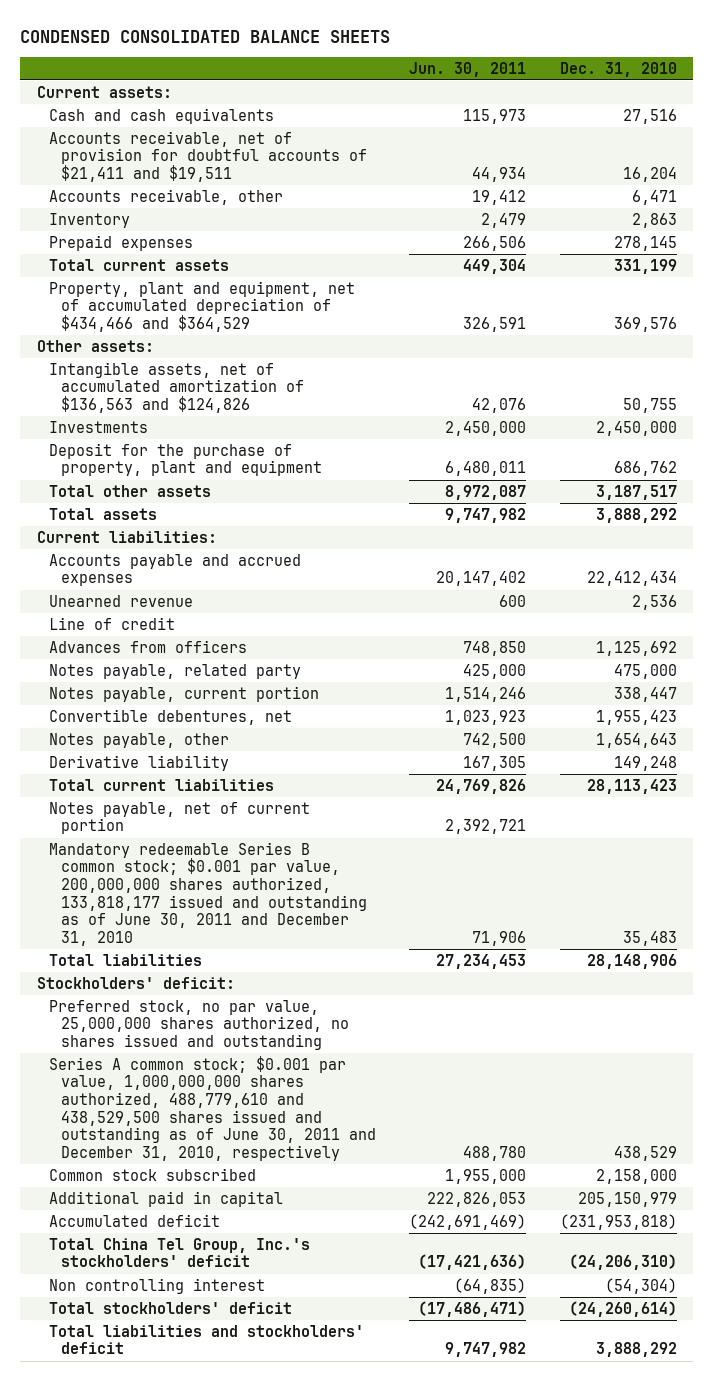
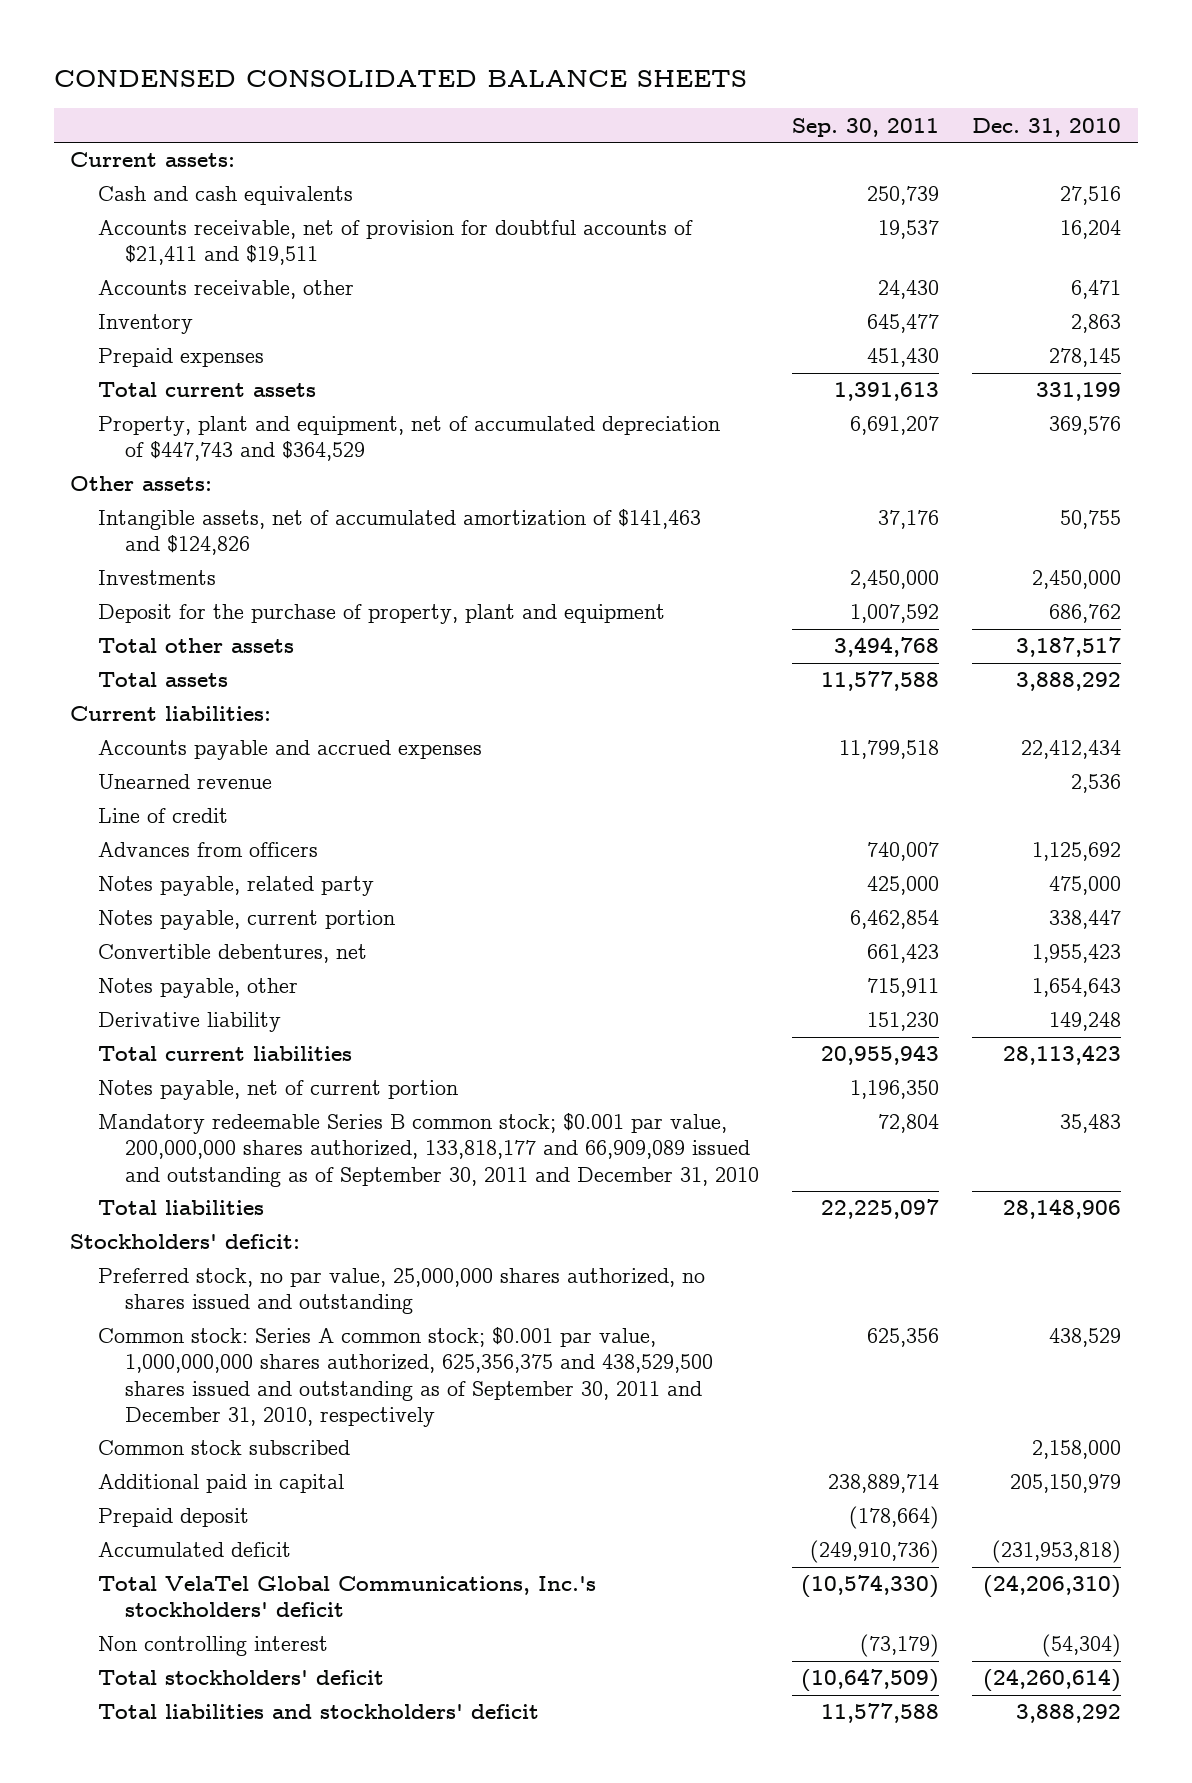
[409,61,527,77] Jun. 30, 2011 -> none
none -> [792,117,940,137] Sep. 30, 2011
[48,280,355,333] Property, plant and equipment, net of accumulated depreciation of $434,466 and $364,529 -> [97,416,720,462] Property, plant and equipment, net of accumulated depreciation of $447,743 and $364,529
[48,361,304,414] Intangible assets, net of accumulated amortization of $136,563 and $124,826 -> [97,509,701,556] Intangible assets, net of accumulated amortization of $141,463 and $124,826
[48,841,367,947] Mandatory redeemable Series B common stock; $0.001 par value, 200,000,000 shares authorized, 133,818,177 issued and outstanding as of June 30, 2011 and December 31, 2010 -> [97,1113,760,1187] Mandatory redeemable Series B common stock; $0.001 par value, 200,000,000 shares authorized, 133,818,177 and 66,909,089 issued and outstanding as of September 30, 2011 and December 31, 2010
[48,1055,376,1162] Series A common stock; $0.001 par value, 1,000,000,000 shares authorized, 488,779,610 and 438,529,500 shares issued and outstanding as of June 30, 2011 and December 31, 2010, respectively -> [97,1327,714,1427] Common stock: Series A common stock; $0.001 par value, 1,000,000,000 shares authorized, 625,356,375 and 438,529,500 shares issued and outstanding as of September 30, 2011 and December 31, 2010, respectively
none -> [97,1508,249,1528] Prepaid deposit
[48,1237,310,1268] Total China Tel Group, Inc.'s stockholders' deficit -> [97,1576,596,1618] Total VelaTel Global Communications, Inc.'s stockholders' deficit

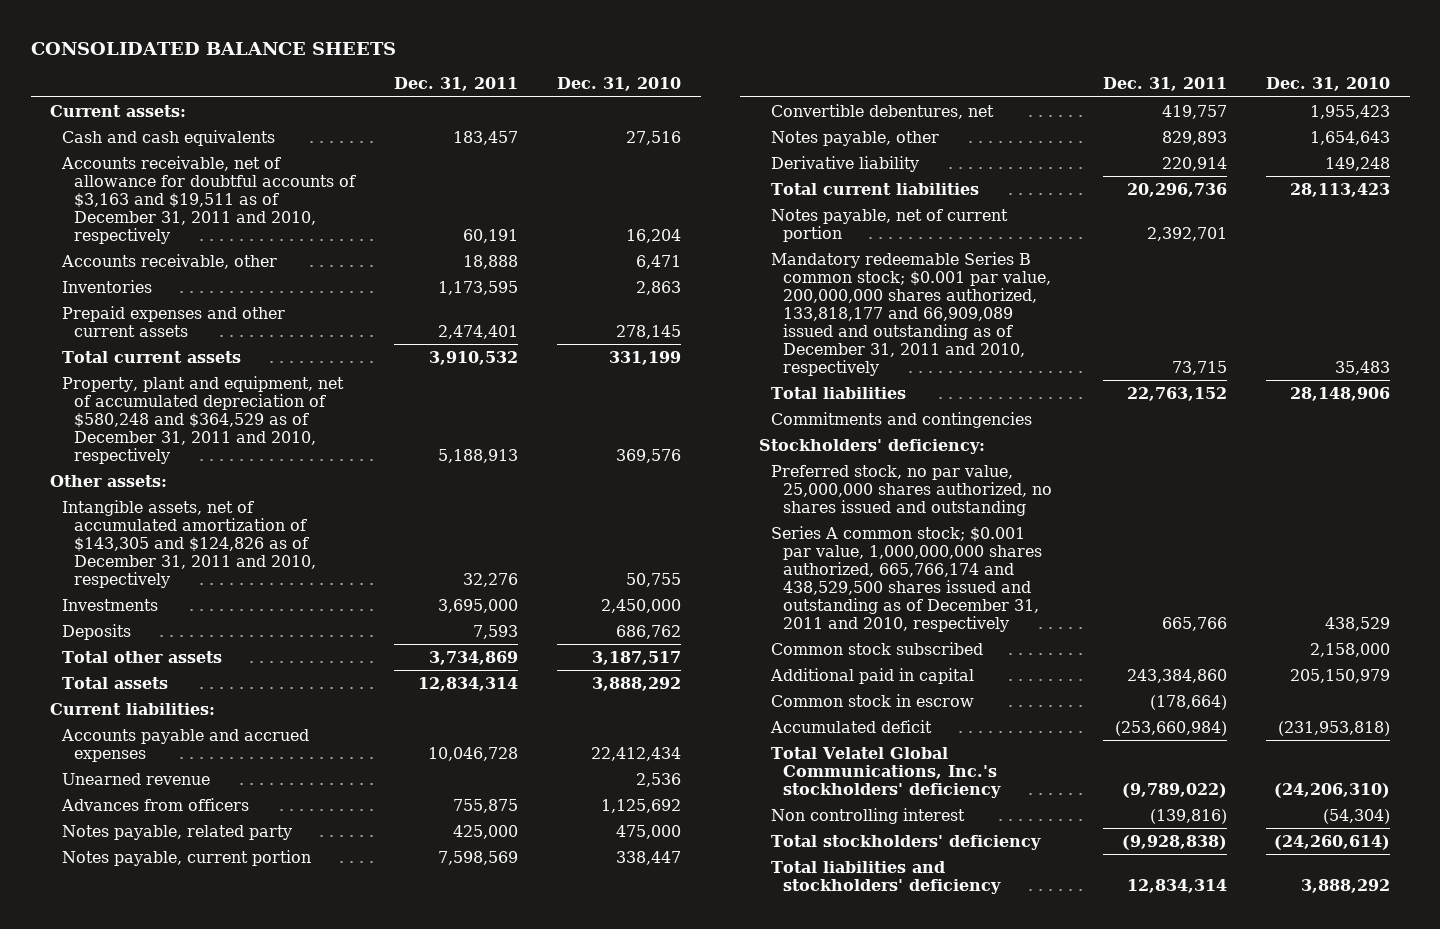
[53,69,747,87] CONDENSED CONSOLIDATED BALANCE SHEETS -> [30,42,396,56] CONSOLIDATED BALANCE SHEETS
[792,117,940,137] Sep. 30, 2011 -> none
none -> [393,77,518,92] Dec. 31, 2011
[97,220,693,266] Accounts receivable, net of provision for doubtful accounts of $21,411 and $19,511 -> [61,155,356,244] Accounts receivable, net of allowance for doubtful accounts of $3,163 and $19,511 as of December 31, 2011 and 2010, respectively
[97,314,193,335] Inventory -> [62,279,153,293] Inventories
[97,348,264,368] Prepaid expenses -> [62,305,286,337] Prepaid expenses and other current assets
[97,416,720,462] Property, plant and equipment, net of accumulated depreciation of $447,743 and $364,529 -> [62,375,345,464] Property, plant and equipment, net of accumulated depreciation of $580,248 and $364,529 as of December 31, 2011 and 2010, respectively
[97,509,701,556] Intangible assets, net of accumulated amortization of $141,463 and $124,826 -> [62,499,316,588] Intangible assets, net of accumulated amortization of $143,305 and $124,826 as of December 31, 2011 and 2010, respectively
[97,604,665,625] Deposit for the purchase of property, plant and equipment -> [62,623,132,640] Deposits
[97,808,228,824] Line of credit -> none
[97,1113,760,1187] Mandatory redeemable Series B common stock; $0.001 par value, 200,000,000 shares authorized, 133,818,177 and 66,909,089 issued and outstanding as of September 30, 2011 and December 31, 2010 -> [771,251,1051,377] Mandatory redeemable Series B common stock; $0.001 par value, 200,000,000 shares authorized, 133,818,177 and 66,909,089 issued and outstanding as of December 31, 2011 and 2010, respectively
[70,1234,301,1250] Stockholders' deficit: -> none
none -> [771,411,1033,428] Commitments and contingencies
none -> [759,438,986,454] Stockholders' deficiency:
[97,1327,714,1427] Common stock: Series A common stock; $0.001 par value, 1,000,000,000 shares authorized, 625,356,375 and 438,529,500 shares issued and outstanding as of September 30, 2011 and December 31, 2010, respectively -> [771,525,1042,633] Series A common stock; $0.001 par value, 1,000,000,000 shares authorized, 665,766,174 and 438,529,500 shares issued and outstanding as of December 31, 2011 and 2010, respectively
[97,1508,249,1528] Prepaid deposit -> none
none -> [771,693,975,707] Common stock in escrow
[97,1576,596,1618] Total VelaTel Global Communications, Inc.'s stockholders' deficit -> [771,746,1001,798] Total Velatel Global Communications, Inc.'s stockholders' deficiency
[97,1670,384,1686] Total stockholders' deficit -> [771,834,1042,850] Total stockholders' deficiency
[97,1704,539,1720] Total liabilities and stockholders' deficit -> [771,860,1001,894] Total liabilities and stockholders' deficiency

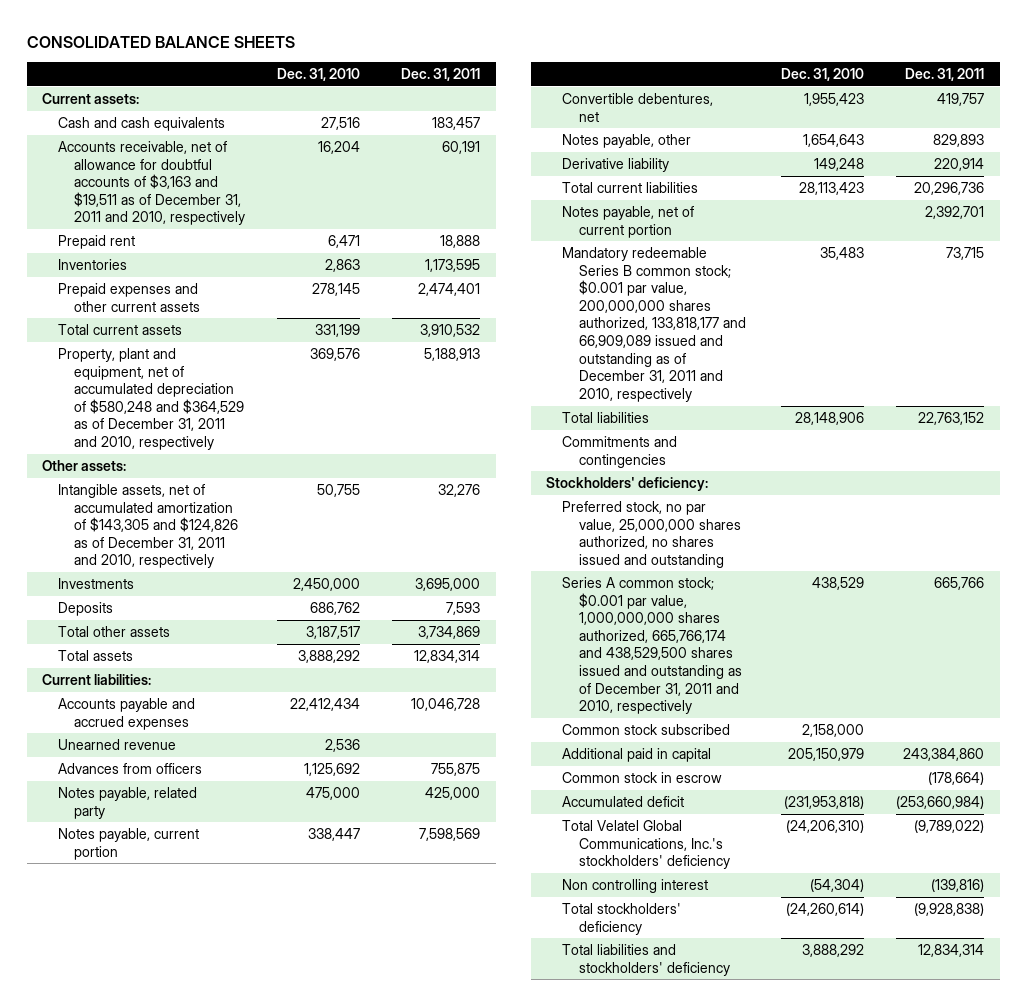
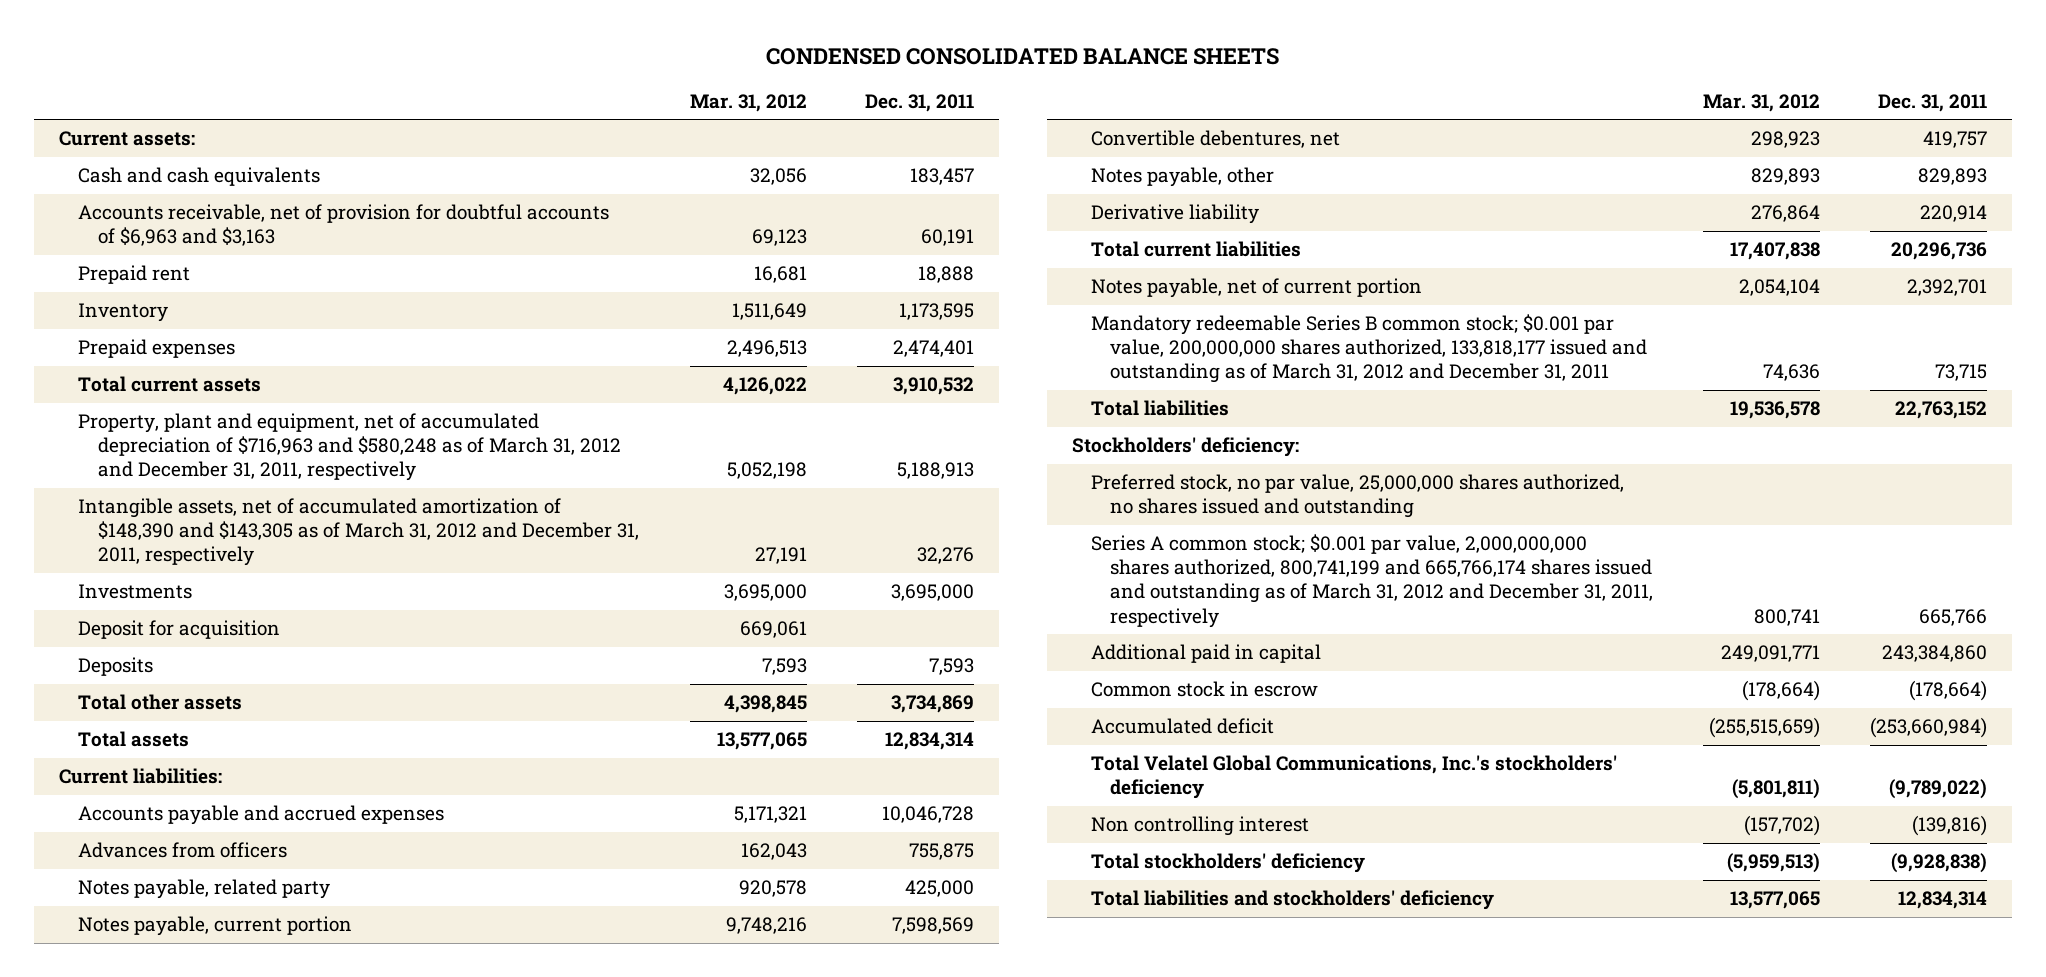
[26,36,295,49] CONSOLIDATED BALANCE SHEETS -> [765,47,1279,65] CONDENSED CONSOLIDATED BALANCE SHEETS
[277,68,361,82] Dec. 31, 2010 -> none
none -> [690,93,808,112] Mar. 31, 2012
[58,140,246,226] Accounts receivable, net of allowance for doubtful accounts of $3,163 and $19,511 as of December 31, 2011 and 2010, respectively -> [78,204,610,247] Accounts receivable, net of provision for doubtful accounts of $6,963 and $3,163
[58,258,128,270] Inventories -> [78,303,169,323] Inventory
[58,282,201,312] Prepaid expenses and other current assets -> [78,339,236,359] Prepaid expenses
[42,459,127,471] Other assets: -> none
[58,347,245,451] Property, plant and equipment, net of accumulated depreciation of $580,248 and $364,529 as of December 31, 2011 and 2010, respectively -> [78,413,621,482] Property, plant and equipment, net of accumulated depreciation of $716,963 and $580,248 as of March 31, 2012 and December 31, 2011, respectively
[58,483,239,569] Intangible assets, net of accumulated amortization of $143,305 and $124,826 as of December 31, 2011 and 2010, respectively -> [78,498,639,567] Intangible assets, net of accumulated amortization of $148,390 and $143,305 as of March 31, 2012 and December 31, 2011, respectively
none -> [78,620,281,640] Deposit for acquisition
[58,738,177,750] Unearned revenue -> none
[562,246,746,402] Mandatory redeemable Series B common stock; $0.001 par value, 200,000,000 shares authorized, 133,818,177 and 66,909,089 issued and outstanding as of December 31, 2011 and 2010, respectively -> [1090,314,1648,384] Mandatory redeemable Series B common stock; $0.001 par value, 200,000,000 shares authorized, 133,818,177 issued and outstanding as of March 31, 2012 and December 31, 2011
[562,435,678,468] Commitments and contingencies -> none
[562,723,731,735] Common stock subscribed -> none
[562,576,742,715] Series A common stock; $0.001 par value, 1,000,000,000 shares authorized, 665,766,174 and 438,529,500 shares issued and outstanding as of December 31, 2011 and 2010, respectively -> [1090,534,1654,628] Series A common stock; $0.001 par value, 2,000,000,000 shares authorized, 800,741,199 and 665,766,174 shares issued and outstanding as of March 31, 2012 and December 31, 2011, respectively

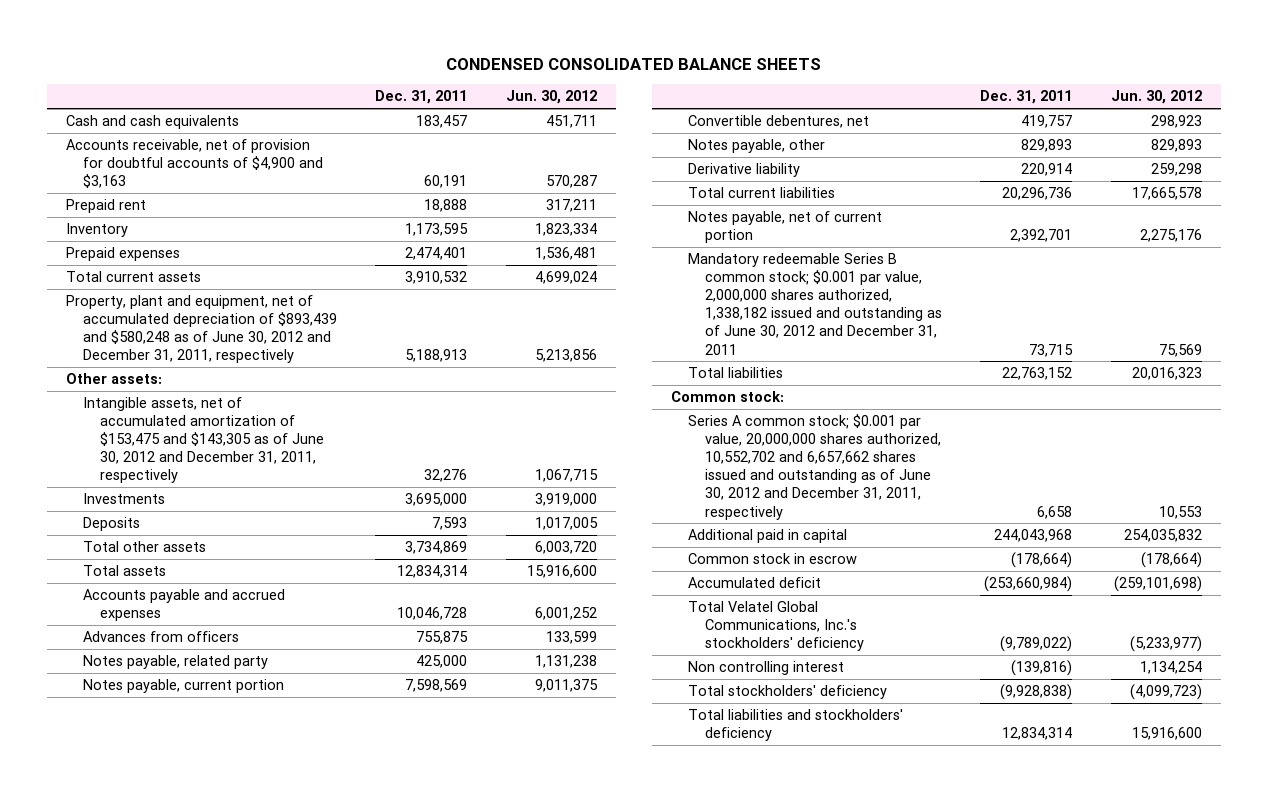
[690,93,808,112] Mar. 31, 2012 -> none
none -> [505,90,597,105] Jun. 30, 2012
[59,131,196,147] Current assets: -> none
[78,204,610,247] Accounts receivable, net of provision for doubtful accounts of $6,963 and $3,163 -> [66,139,324,189] Accounts receivable, net of provision for doubtful accounts of $4,900 and $3,163
[78,413,621,482] Property, plant and equipment, net of accumulated depreciation of $716,963 and $580,248 as of March 31, 2012 and December 31, 2011, respectively -> [66,295,338,364] Property, plant and equipment, net of accumulated depreciation of $893,439 and $580,248 as of June 30, 2012 and December 31, 2011, respectively
none -> [66,373,163,385] Other assets:
[78,498,639,567] Intangible assets, net of accumulated amortization of $148,390 and $143,305 as of March 31, 2012 and December 31, 2011, respectively -> [83,397,324,484] Intangible assets, net of accumulated amortization of $153,475 and $143,305 as of June 30, 2012 and December 31, 2011, respectively
[78,620,281,640] Deposit for acquisition -> none
[59,768,223,785] Current liabilities: -> none
[1090,314,1648,384] Mandatory redeemable Series B common stock; $0.001 par value, 200,000,000 shares authorized, 133,818,177 issued and outstanding as of March 31, 2012 and December 31, 2011 -> [688,253,942,355] Mandatory redeemable Series B common stock; $0.001 par value, 2,000,000 shares authorized, 1,338,182 issued and outstanding as of June 30, 2012 and December 31, 2011
[1071,437,1299,458] Stockholders' deficiency: -> none
[1090,474,1624,519] Preferred stock, no par value, 25,000,000 shares authorized, no shares issued and outstanding -> none
none -> [671,391,785,403] Common stock:
[1090,534,1654,628] Series A common stock; $0.001 par value, 2,000,000,000 shares authorized, 800,741,199 and 665,766,174 shares issued and outstanding as of March 31, 2012 and December 31, 2011, respectively -> [688,414,941,520] Series A common stock; $0.001 par value, 20,000,000 shares authorized, 10,552,702 and 6,657,662 shares issued and outstanding as of June 30, 2012 and December 31, 2011, respectively
[1918,608,1987,626] 665,766 -> [1037,505,1073,519] 6,658
[1881,645,1987,663] 243,384,860 -> [994,529,1073,543] 244,043,968

